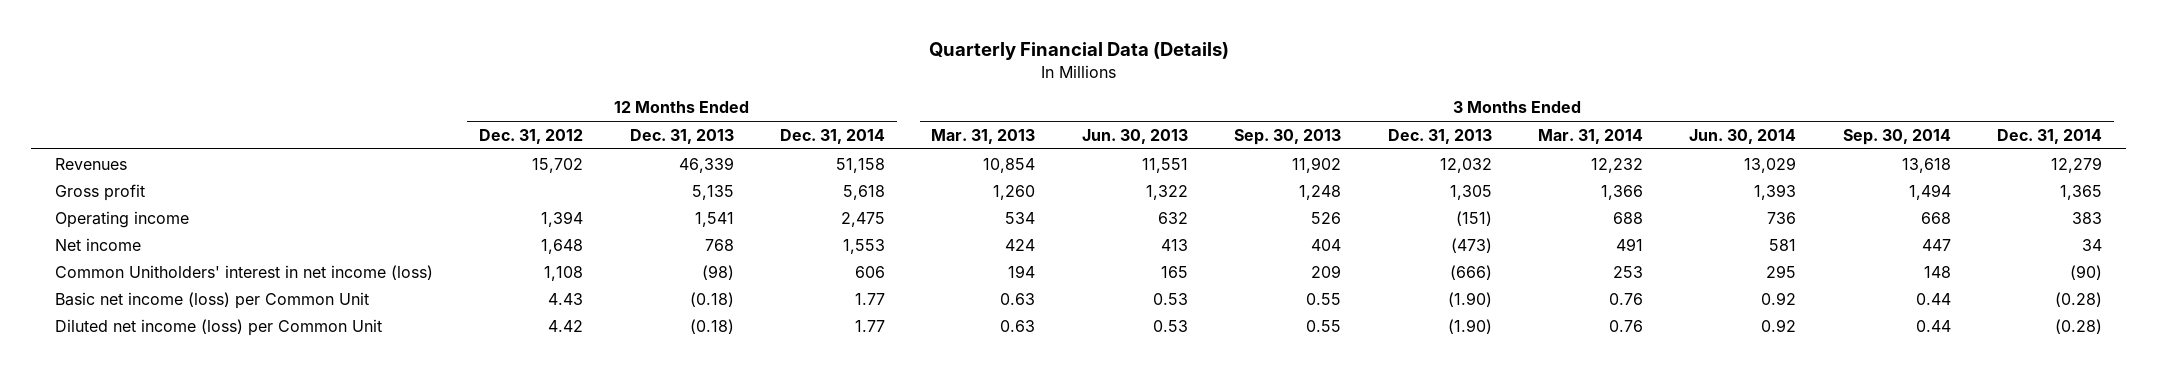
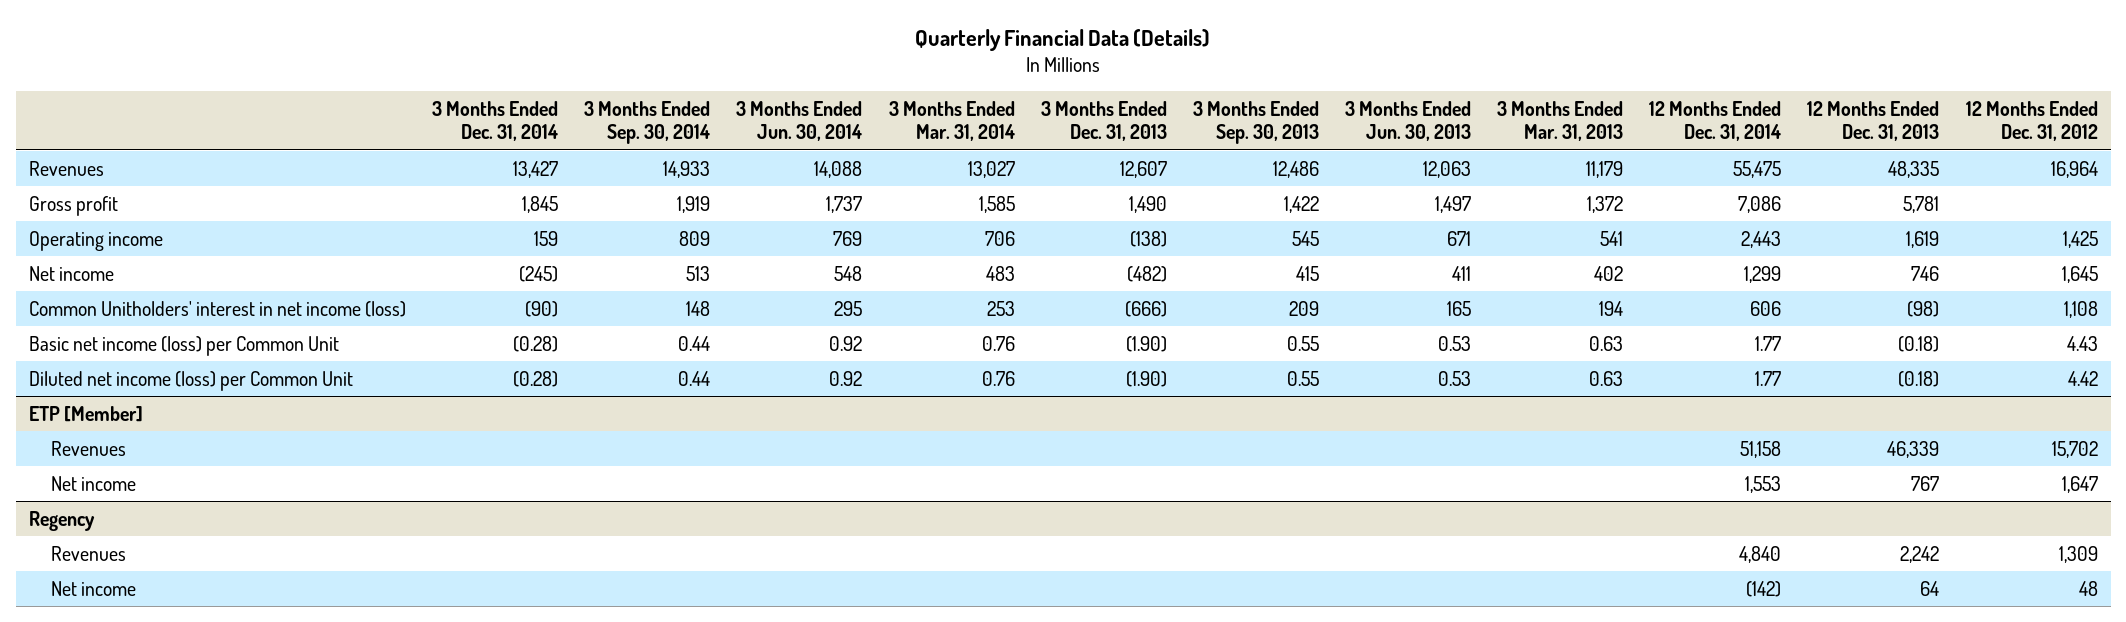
[532,157,584,173] 15,702 -> [2050,160,2098,178] 16,964
[678,156,734,173] 46,339 -> [1888,160,1940,178] 48,335
[835,157,885,173] 51,158 -> [1733,160,1782,178] 55,475
[983,157,1036,173] 10,854 -> [1586,160,1624,178] 11,179
[1141,157,1188,173] 11,551 -> [1422,160,1471,178] 12,063
[1292,156,1342,173] 11,902 -> [1272,160,1319,178] 12,486
[1439,157,1492,173] 12,032 -> [1119,160,1167,178] 12,607
[1591,157,1644,173] 12,232 -> [967,160,1015,178] 13,027
[1744,156,1797,173] 13,029 -> [814,160,863,178] 14,088
[1901,157,1951,173] 13,618 -> [663,160,711,178] 14,933
[2051,156,2103,173] 12,279 -> [513,160,559,178] 13,427
[691,184,734,200] 5,135 -> [1903,195,1940,213] 5,781
[842,184,885,200] 5,618 -> [1738,195,1782,213] 7,086
[993,184,1036,200] 1,260 -> [1587,195,1624,213] 1,372
[1145,184,1188,200] 1,322 -> [1434,195,1471,213] 1,497
[1299,184,1342,200] 1,248 -> [1283,195,1319,213] 1,422
[1449,184,1492,200] 1,305 -> [1128,195,1167,213] 1,490
[1601,184,1644,200] 1,366 -> [978,195,1015,213] 1,585
[1754,183,1797,200] 1,393 -> [826,195,863,213] 1,737
[1908,183,1951,200] 1,494 -> [677,195,711,213] 1,919
[2060,184,2103,200] 1,365 -> [522,195,559,213] 1,845
[541,210,584,227] 1,394 -> [2062,230,2098,248] 1,425
[694,211,734,227] 1,541 -> [1906,230,1940,248] 1,619
[840,211,885,227] 2,475 -> [1741,230,1782,248] 2,443
[1005,211,1036,224] 534 -> [1600,230,1624,246] 541
[1157,211,1188,224] 632 -> [1446,230,1471,246] 671
[1311,211,1342,224] 526 -> [1291,230,1319,246] 545
[1455,210,1492,226] (151) -> [1129,230,1167,247] (138)
[1613,211,1644,224] 688 -> [984,230,1015,246] 706
[1767,211,1797,224] 736 -> [833,230,863,246] 769
[1920,211,1951,224] 668 -> [679,230,711,246] 809
[2072,211,2103,224] 383 -> [534,230,559,246] 159
[541,238,584,254] 1,648 -> [2061,265,2098,283] 1,645
[704,238,734,251] 768 -> [1911,265,1940,281] 746
[842,238,885,254] 1,553 -> [1744,265,1782,283] 1,299
[1005,238,1036,251] 424 -> [1594,265,1624,281] 402
[1160,238,1188,251] 413 -> [1451,265,1471,281] 411
[1311,238,1342,251] 404 -> [1295,265,1319,281] 415
[1450,237,1492,253] (473) -> [1126,265,1167,282] (482)
[1616,237,1644,251] 491 -> [985,265,1015,281] 483
[1769,238,1797,251] 581 -> [834,265,863,281] 548
[1921,238,1951,251] 447 -> [686,265,711,281] 513
[2082,238,2103,251] 34 -> [519,265,559,282] (245)
none -> [28,405,143,422] ETP [Member]
none -> [51,440,127,456] Revenues
none -> [51,475,137,491] Net income
none -> [28,510,95,531] Regency
none -> [51,545,127,561] Revenues
none -> [51,580,137,596] Net income

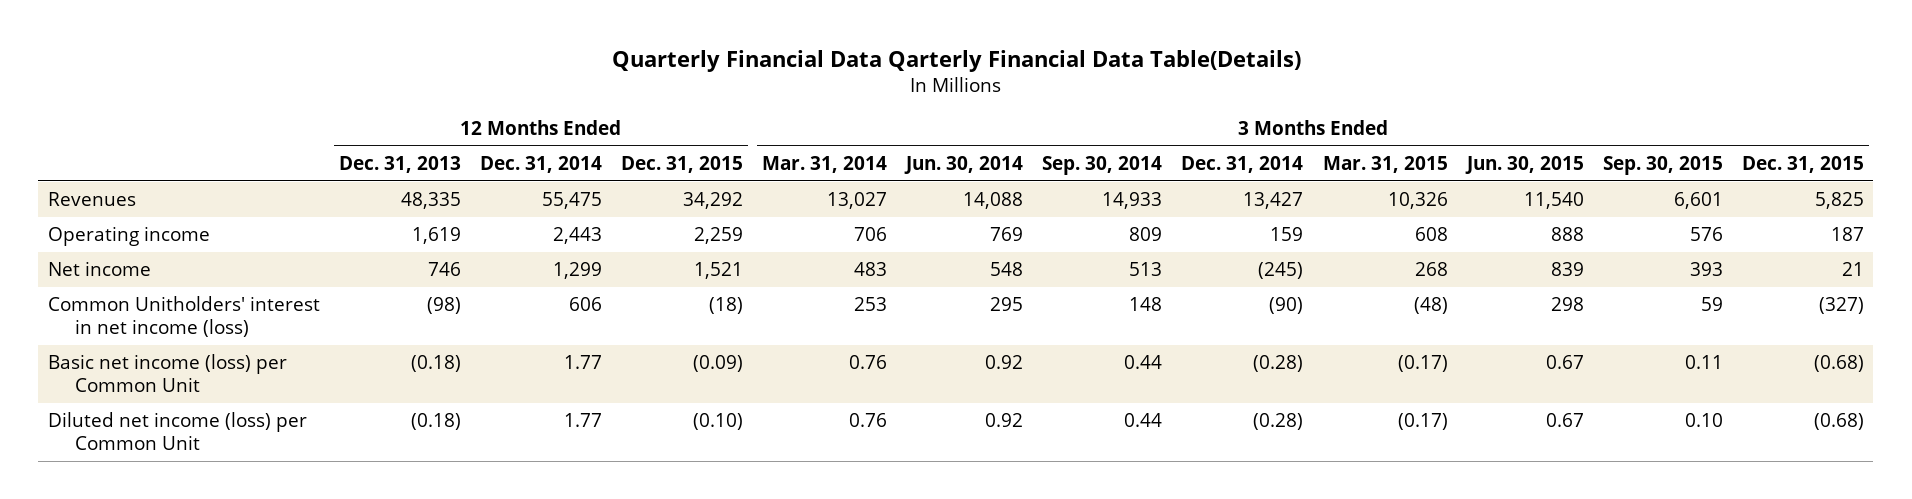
[915,28,1211,51] Quarterly Financial Data (Details) -> [611,49,1301,72] Quarterly Financial Data Qarterly Financial Data Table(Details)
[1040,101,1167,141] 3 Months Ended Dec. 31, 2013 -> none
[1192,101,1319,144] 3 Months Ended Sep. 30, 2013 -> none
[1344,101,1471,141] 3 Months Ended Jun. 30, 2013 -> none
[1497,101,1624,141] 3 Months Ended Mar. 31, 2013 -> none
[1965,101,2098,141] 12 Months Ended Dec. 31, 2012 -> none
none -> [621,155,744,173] Dec. 31, 2015
none -> [1322,155,1448,173] Mar. 31, 2015
none -> [1464,155,1584,174] Jun. 30, 2015
none -> [1602,155,1723,175] Sep. 30, 2015
none -> [1741,155,1864,173] Dec. 31, 2015
[28,195,118,216] Gross profit -> none
[28,405,143,422] ETP [Member] -> none
[51,440,127,456] Revenues -> none
[51,475,137,491] Net income -> none
[28,510,95,531] Regency -> none
[51,545,127,561] Revenues -> none
[51,580,137,596] Net income -> none

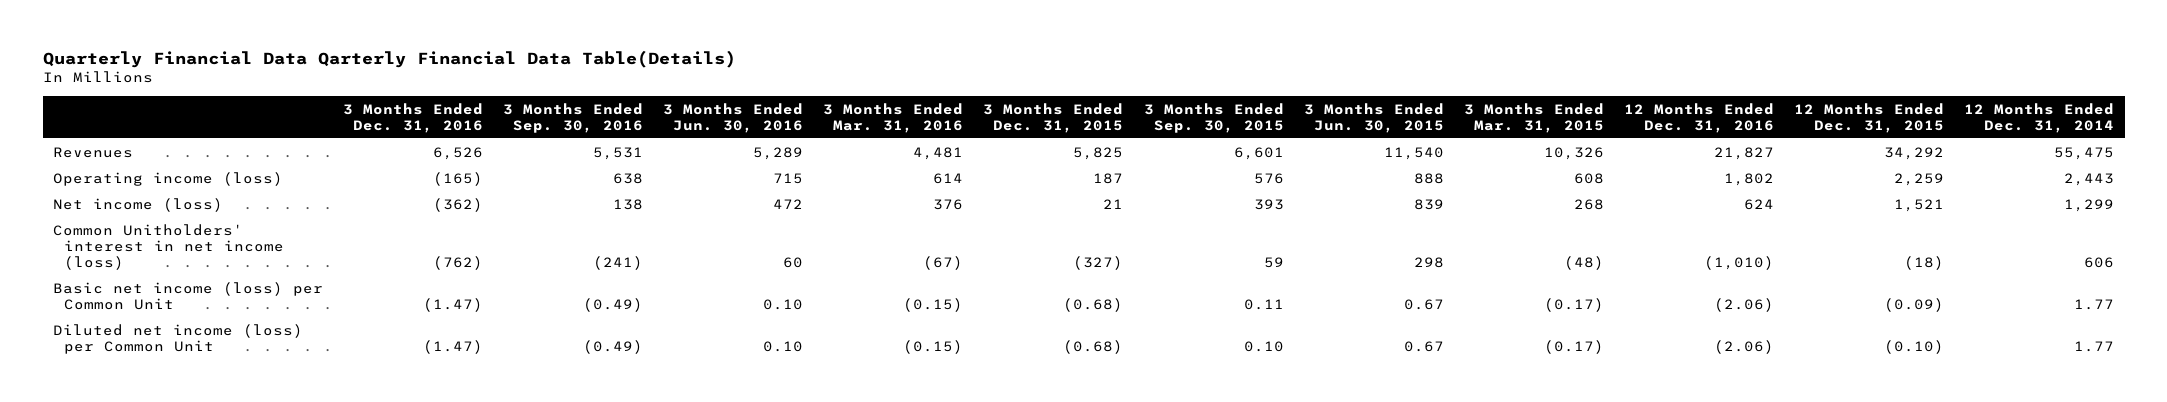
[338,155,461,173] Dec. 31, 2013 -> none
[762,155,888,173] Mar. 31, 2014 -> none
[904,155,1024,174] Jun. 30, 2014 -> none
[1042,155,1163,175] Sep. 30, 2014 -> none
[1181,155,1304,173] Dec. 31, 2014 -> none
none -> [342,102,483,133] 3 Months Ended Dec. 31, 2016
none -> [502,102,643,133] 3 Months Ended Sep. 30, 2016
none -> [663,102,804,133] 3 Months Ended Jun. 30, 2016
none -> [823,102,964,133] 3 Months Ended Mar. 31, 2016
none -> [1624,102,1775,133] 12 Months Ended Dec. 31, 2016
[47,226,210,247] Operating income -> [52,171,283,186] Operating income (loss)
[47,261,151,277] Net income -> [52,197,223,212] Net income (loss)

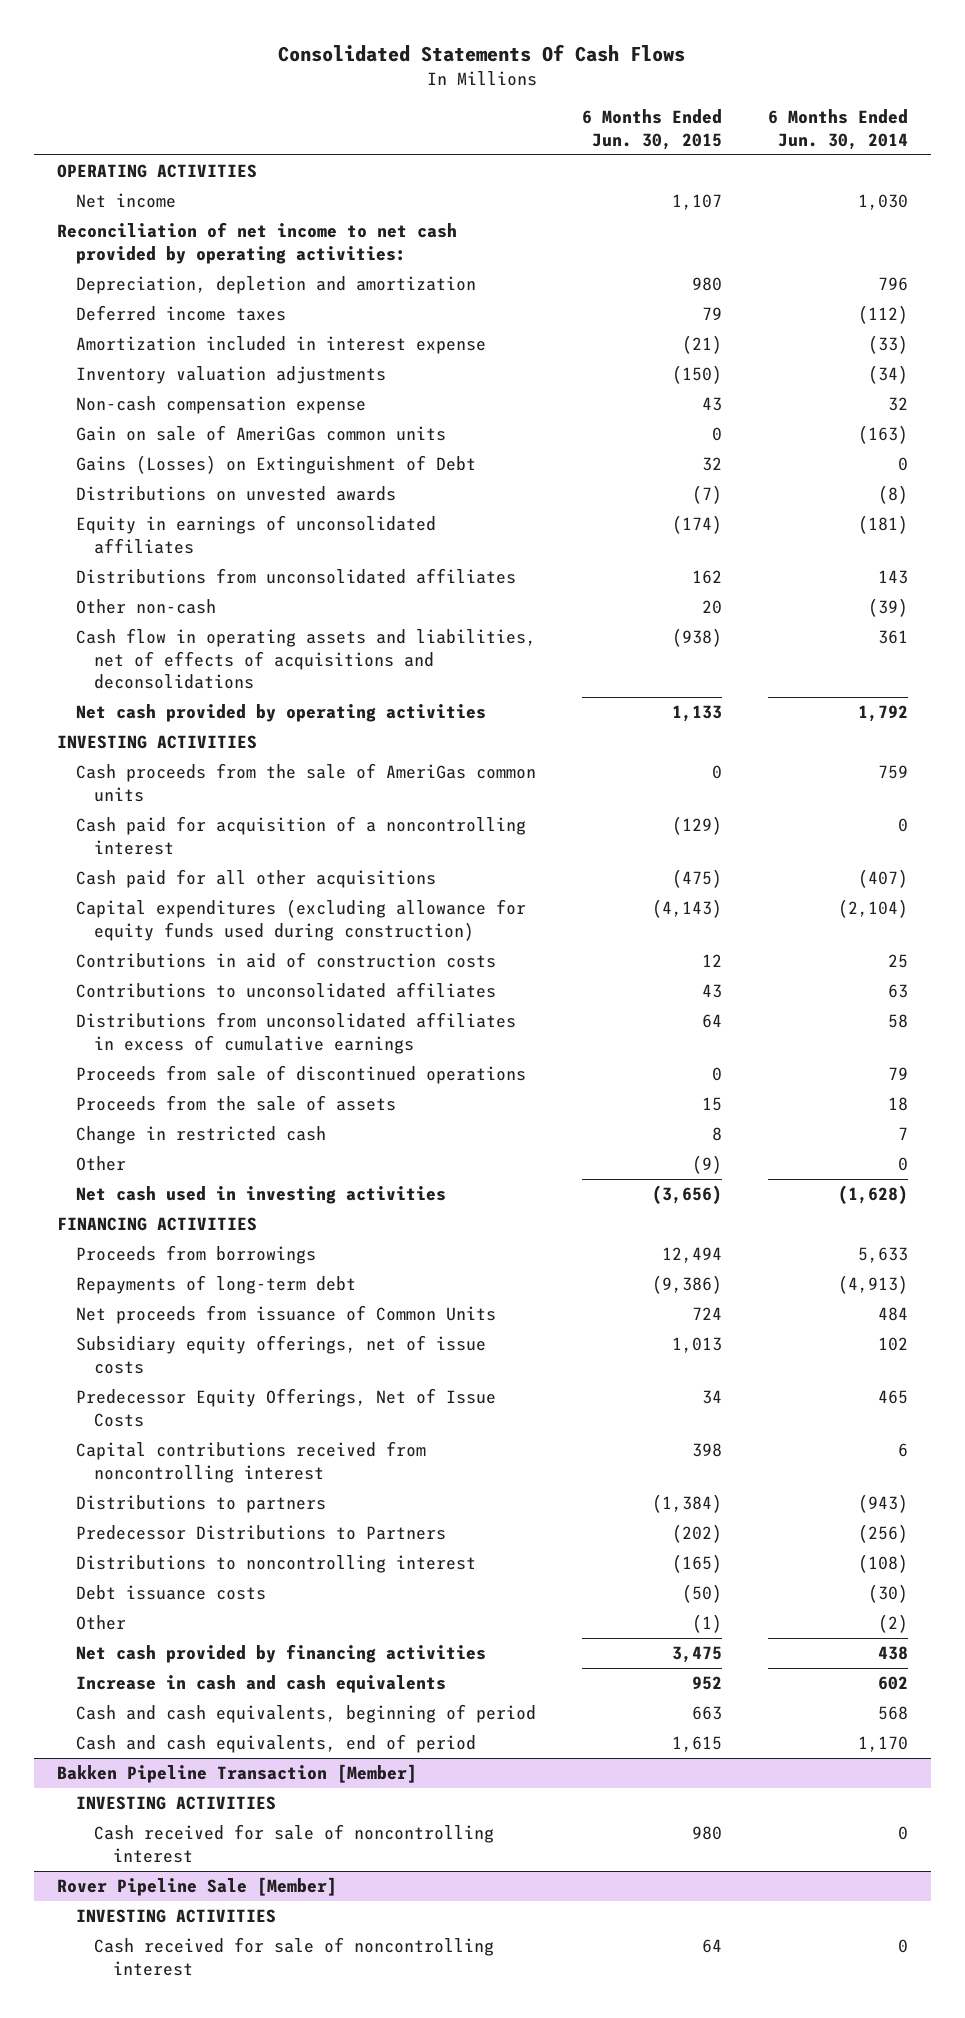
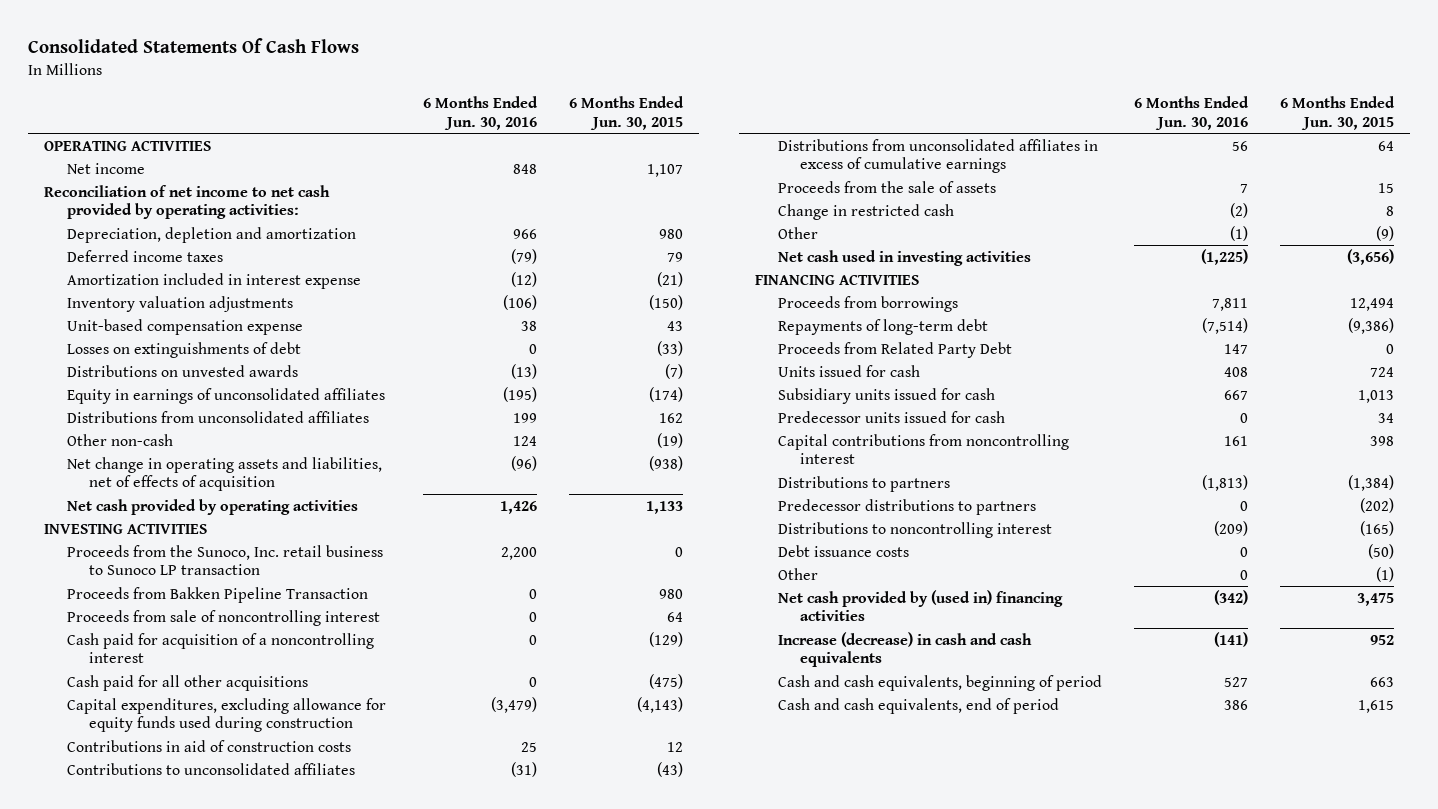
[767,109,908,150] 6 Months Ended Jun. 30, 2014 -> none
none -> [422,96,538,130] 6 Months Ended Jun. 30, 2016
[75,425,446,442] Gain on sale of AmeriGas common units -> none
[75,396,366,415] Non-cash compensation expense -> [66,318,303,335] Unit-based compensation expense
[75,455,476,475] Gains (Losses) on Extinguishment of Debt -> [66,341,301,358] Losses on extinguishments of debt
[701,457,722,472] 32 -> [656,340,683,356] (33)
[701,600,722,615] 20 -> [656,432,683,448] (19)
[75,628,536,690] Cash flow in operating assets and liabilities, net of effects of acquisitions and deconsolidations -> [66,456,382,492] Net change in operating assets and liabilities, net of effects of acquisition
[75,763,536,802] Cash proceeds from the sale of AmeriGas common units -> [66,544,383,576] Proceeds from the Sunoco, Inc. retail business to Sunoco LP transaction
none -> [66,586,368,603] Proceeds from Bakken Pipeline Transaction
none -> [66,609,380,626] Proceeds from sale of noncontrolling interest
[75,899,526,941] Capital expenditures (excluding allowance for equity funds used during construction) -> [66,697,386,733] Capital expenditures, excluding allowance for equity funds used during construction
[701,984,722,999] 43 -> [656,761,683,777] (43)
[75,1065,526,1085] Proceeds from sale of discontinued operations -> none
[75,1388,496,1427] Predecessor Equity Offerings, Net of Issue Costs -> none
none -> [777,341,1012,358] Proceeds from Related Party Debt
[75,1305,496,1325] Net proceeds from issuance of Common Units -> [777,364,920,377] Units issued for cash
[75,1335,486,1374] Subsidiary equity offerings, net of issue costs -> [777,387,995,404] Subsidiary units issued for cash
none -> [777,410,1005,423] Predecessor units issued for cash
[75,1441,426,1483] Capital contributions received from noncontrolling interest -> [777,433,1069,465] Capital contributions from noncontrolling interest
[75,1525,446,1541] Predecessor Distributions to Partners -> [777,498,1036,515] Predecessor distributions to partners
[75,1644,486,1664] Net cash provided by financing activities -> [777,589,1063,622] Net cash provided by (used in) financing activities
[75,1675,446,1694] Increase in cash and cash equivalents -> [777,631,1032,668] Increase (decrease) in cash and cash equivalents
[56,1764,417,1784] Bakken Pipeline Transaction [Member] -> none
[75,1796,276,1811] INVESTING ACTIVITIES -> none
[94,1824,495,1863] Cash received for sale of noncontrolling interest -> none
[56,1877,337,1897] Rover Pipeline Sale [Member] -> none
[75,1909,276,1924] INVESTING ACTIVITIES -> none
[94,1937,495,1976] Cash received for sale of noncontrolling interest -> none

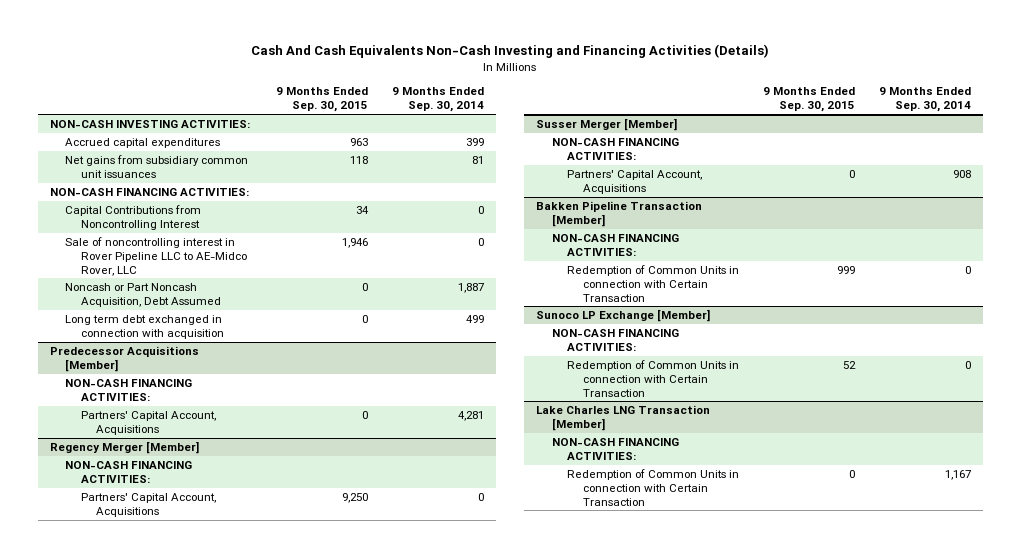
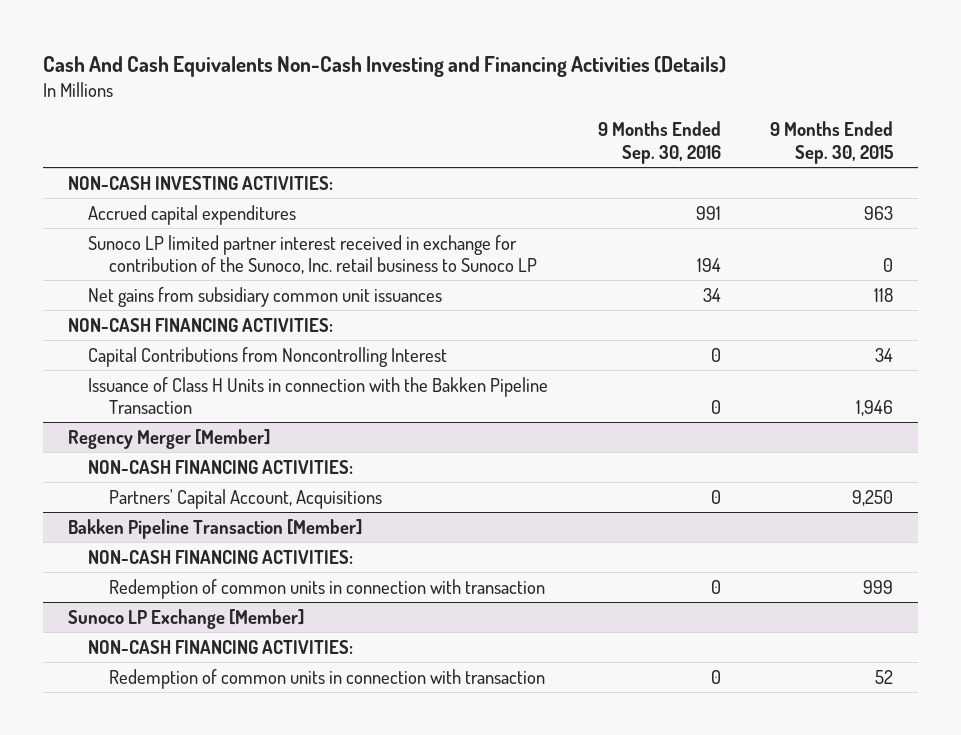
[391,87,484,113] 9 Months Ended Sep. 30, 2014 -> none
none -> [597,121,721,165] 9 Months Ended Sep. 30, 2016
none -> [88,234,537,275] Sunoco LP limited partner interest received in exchange for contribution of the Sunoco, Inc. retail business to Sunoco LP
[65,282,221,307] Noncash or Part Noncash Acquisition, Debt Assumed -> none
[65,314,224,339] Long term debt exchanged in connection with acquisition -> none
[49,345,199,372] Predecessor Acquisitions [Member] -> none
[65,378,193,401] NON-CASH FINANCING ACTIVITIES: -> none
[80,410,216,435] Partners' Capital Account, Acquisitions -> none
[65,236,247,276] Sale of noncontrolling interest in Rover Pipeline LLC to AE-Midco Rover, LLC -> [88,376,549,415] Issuance of Class H Units in connection with the Bakken Pipeline Transaction
[536,117,678,131] Susser Merger [Member] -> none
[551,137,679,160] NON-CASH FINANCING ACTIVITIES: -> none
[567,169,703,194] Partners' Capital Account, Acquisitions -> none
[567,264,740,302] Redemption of Common Units in connection with Certain Transaction -> [108,578,545,599] Redemption of common units in connection with transaction
[536,404,711,431] Lake Charles LNG Transaction [Member] -> none
[551,437,679,460] NON-CASH FINANCING ACTIVITIES: -> none
[567,468,740,506] Redemption of Common Units in connection with Certain Transaction -> none
[567,359,740,397] Redemption of Common Units in connection with Certain Transaction -> [108,668,545,689] Redemption of common units in connection with transaction

